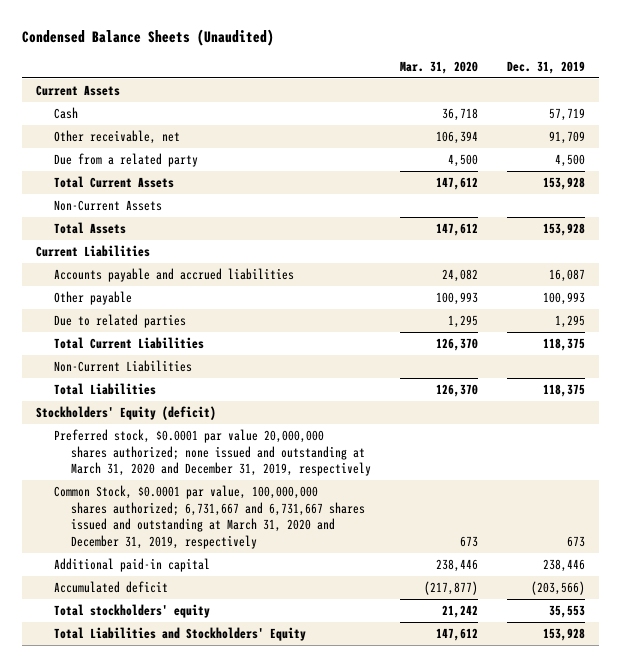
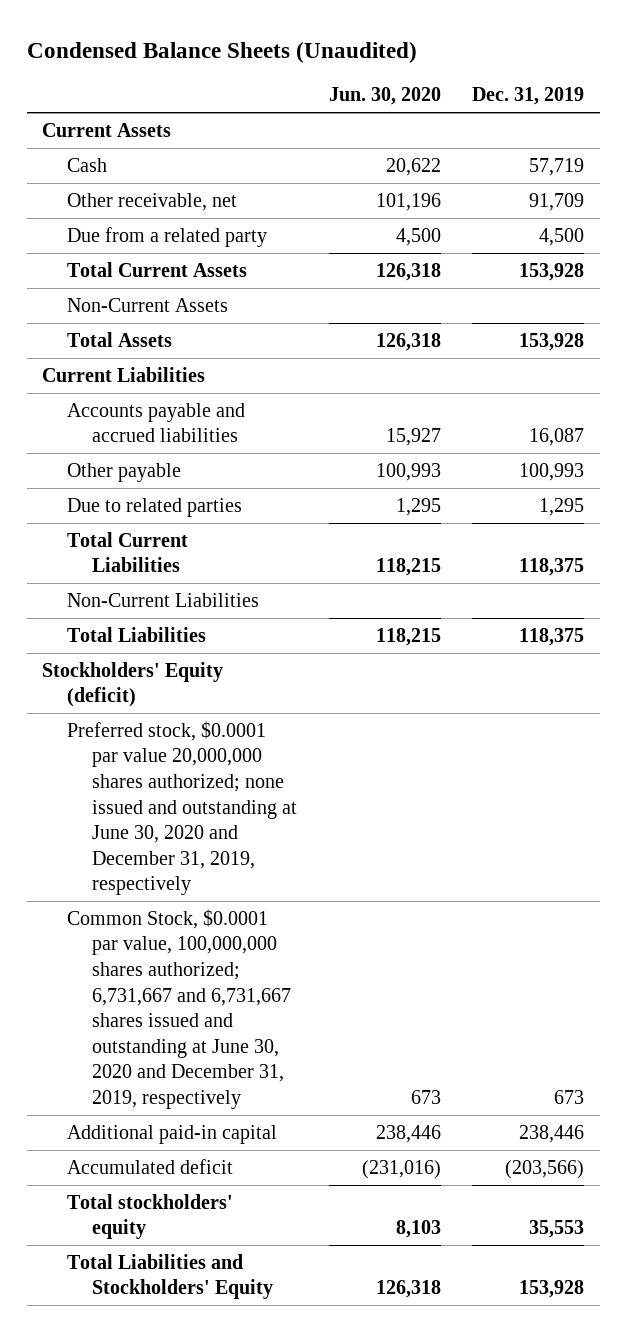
[399,60,478,74] Mar. 31, 2020 -> none
none -> [328,87,441,106] Jun. 30, 2020
[53,429,371,477] Preferred stock, $0.0001 par value 20,000,000 shares authorized; none issued and outstanding at March 31, 2020 and December 31, 2019, respectively -> [67,720,298,896] Preferred stock, $0.0001 par value 20,000,000 shares authorized; none issued and outstanding at June 30, 2020 and December 31, 2019, respectively
[53,485,365,549] Common Stock, $0.0001 par value, 100,000,000 shares authorized; 6,731,667 and 6,731,667 shares issued and outstanding at March 31, 2020 and December 31, 2019, respectively -> [67,908,292,1109] Common Stock, $0.0001 par value, 100,000,000 shares authorized; 6,731,667 and 6,731,667 shares issued and outstanding at June 30, 2020 and December 31, 2019, respectively

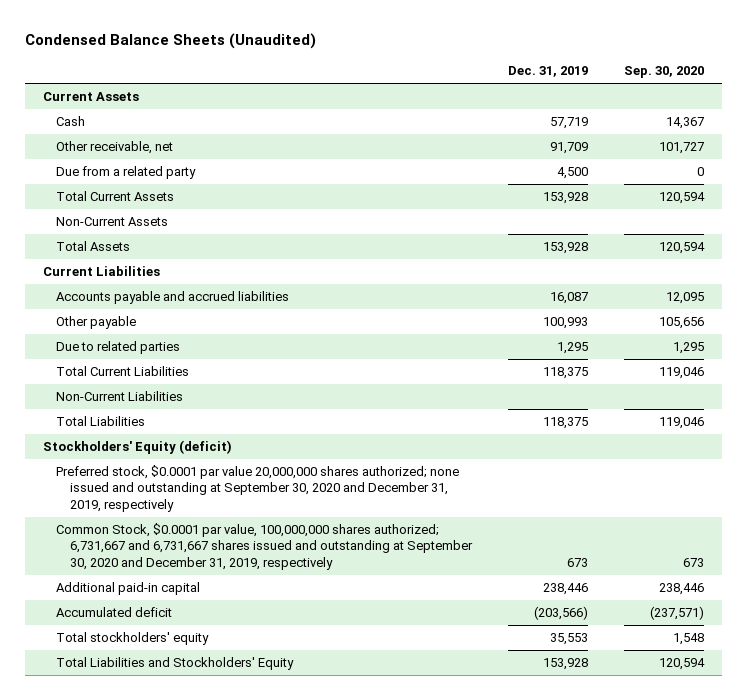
[328,87,441,106] Jun. 30, 2020 -> none
none -> [624,66,705,79] Sep. 30, 2020
[67,720,298,896] Preferred stock, $0.0001 par value 20,000,000 shares authorized; none issued and outstanding at June 30, 2020 and December 31, 2019, respectively -> [56,465,460,512] Preferred stock, $0.0001 par value 20,000,000 shares authorized; none issued and outstanding at September 30, 2020 and December 31, 2019, respectively
[67,908,292,1109] Common Stock, $0.0001 par value, 100,000,000 shares authorized; 6,731,667 and 6,731,667 shares issued and outstanding at June 30, 2020 and December 31, 2019, respectively -> [56,523,473,570] Common Stock, $0.0001 par value, 100,000,000 shares authorized; 6,731,667 and 6,731,667 shares issued and outstanding at September 30, 2020 and December 31, 2019, respectively

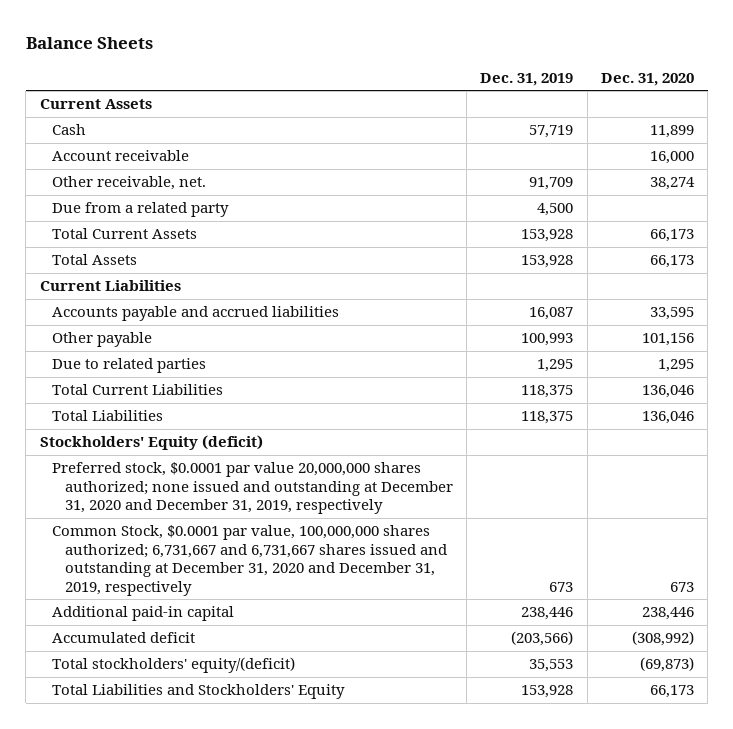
[24,33,316,50] Condensed Balance Sheets (Unaudited) -> [25,37,153,50] Balance Sheets
[624,66,705,79] Sep. 30, 2020 -> none
none -> [600,72,694,86] Dec. 31, 2020
none -> [52,150,190,162] Account receivable
[56,141,174,155] Other receivable, net -> [52,176,207,191] Other receivable, net.
[56,217,169,227] Non-Current Assets -> none
[56,391,184,402] Non-Current Liabilities -> none
[56,465,460,512] Preferred stock, $0.0001 par value 20,000,000 shares authorized; none issued and outstanding at September 30, 2020 and December 31, 2019, respectively -> [52,462,453,515] Preferred stock, $0.0001 par value 20,000,000 shares authorized; none issued and outstanding at December 31, 2020 and December 31, 2019, respectively
[56,523,473,570] Common Stock, $0.0001 par value, 100,000,000 shares authorized; 6,731,667 and 6,731,667 shares issued and outstanding at September 30, 2020 and December 31, 2019, respectively -> [52,525,447,596] Common Stock, $0.0001 par value, 100,000,000 shares authorized; 6,731,667 and 6,731,667 shares issued and outstanding at December 31, 2020 and December 31, 2019, respectively
[56,632,210,646] Total stockholders' equity -> [52,657,296,674] Total stockholders' equity/(deficit)

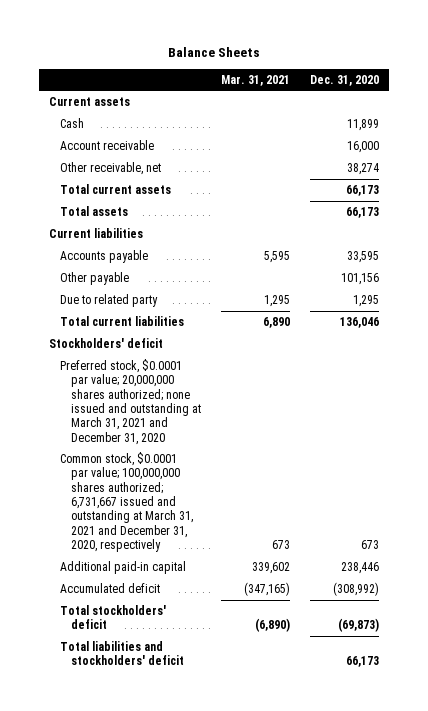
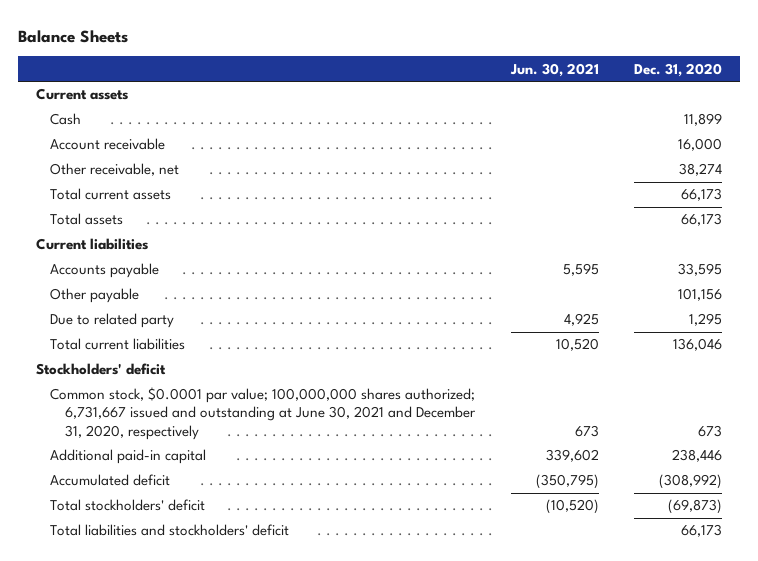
[220,74,290,86] Mar. 31, 2021 -> none
none -> [509,62,599,77] Jun. 30, 2021
[59,358,201,445] Preferred stock, $0.0001 par value; 20,000,000 shares authorized; none issued and outstanding at March 31, 2021 and December 31, 2020 -> none
[59,451,193,552] Common stock, $0.0001 par value; 100,000,000 shares authorized; 6,731,667 issued and outstanding at March 31, 2021 and December 31, 2020, respectively -> [50,387,476,440] Common stock, $0.0001 par value; 100,000,000 shares authorized; 6,731,667 issued and outstanding at June 30, 2021 and December 31, 2020, respectively

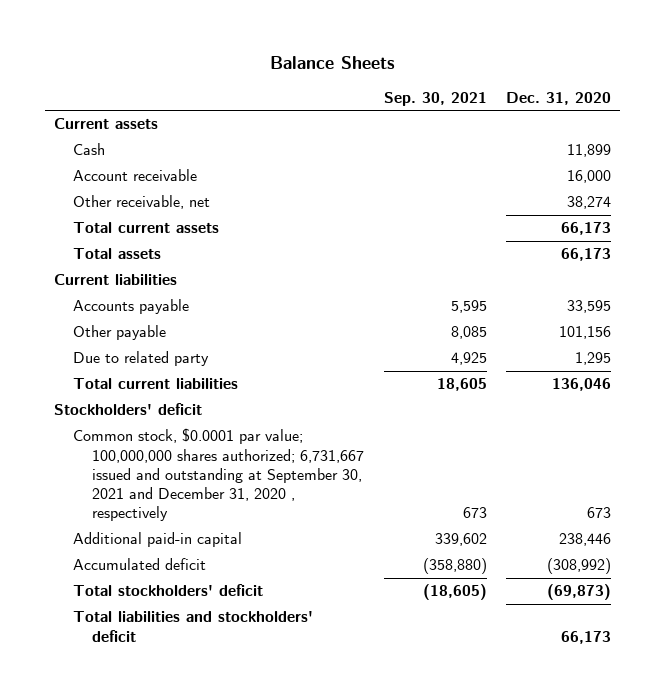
[509,62,599,77] Jun. 30, 2021 -> none
none -> [383,92,487,107] Sep. 30, 2021
[50,387,476,440] Common stock, $0.0001 par value; 100,000,000 shares authorized; 6,731,667 issued and outstanding at June 30, 2021 and December 31, 2020, respectively -> [73,428,365,522] Common stock, $0.0001 par value; 100,000,000 shares authorized; 6,731,667 issued and outstanding at September 30, 2021 and December 31, 2020 , respectively

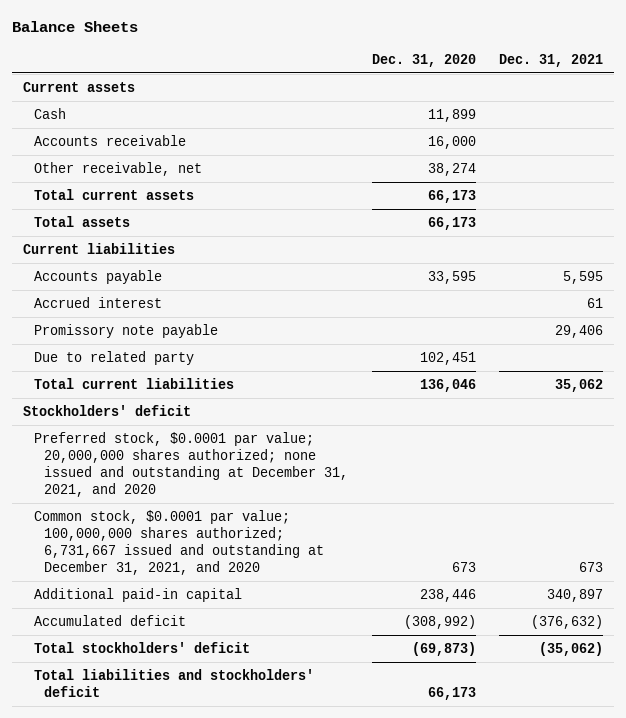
[383,92,487,107] Sep. 30, 2021 -> none
none -> [498,53,603,67] Dec. 31, 2021
[73,169,198,182] Account receivable -> [33,134,186,146] Accounts receivable
[73,325,167,341] Other payable -> none
none -> [33,296,162,308] Accrued interest
none -> [33,323,218,338] Promissory note payable
[574,352,611,366] 1,295 -> [419,351,476,365] 102,451
none -> [33,431,349,497] Preferred stock, $0.0001 par value; 20,000,000 shares authorized; none issued and outstanding at December 31, 2021, and 2020
[73,428,365,522] Common stock, $0.0001 par value; 100,000,000 shares authorized; 6,731,667 issued and outstanding at September 30, 2021 and December 31, 2020 , respectively -> [33,509,325,575] Common stock, $0.0001 par value; 100,000,000 shares authorized; 6,731,667 issued and outstanding at December 31, 2021, and 2020

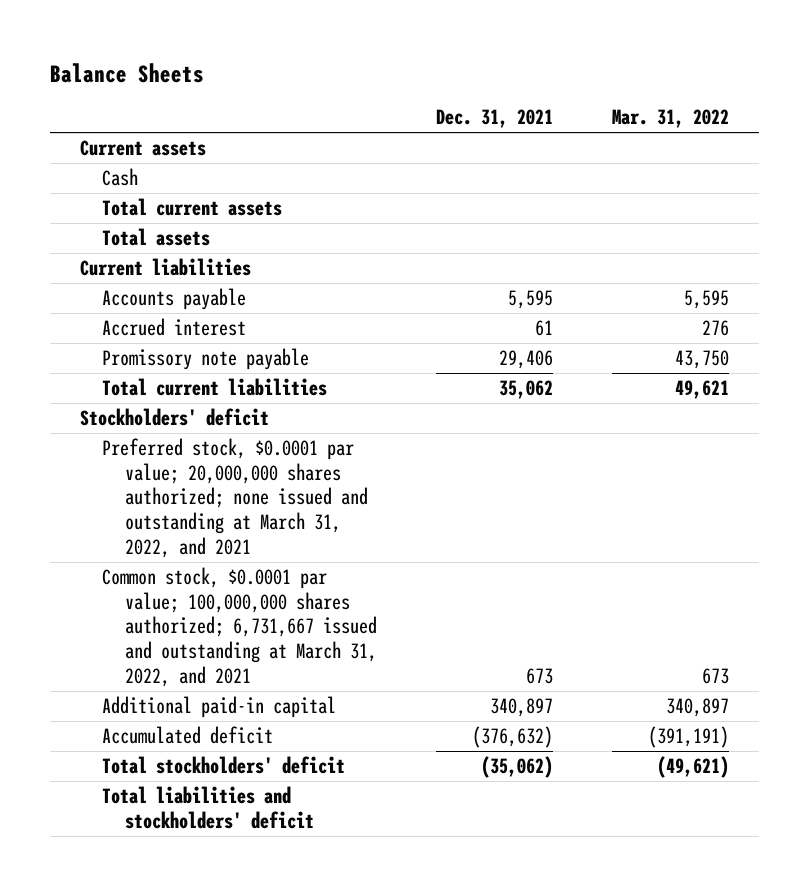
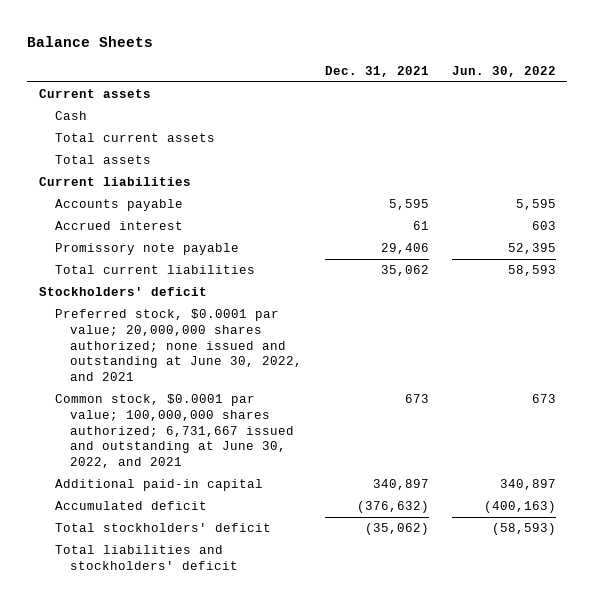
[612,109,730,129] Mar. 31, 2022 -> none
none -> [452,65,557,77] Jun. 30, 2022
[102,438,368,558] Preferred stock, $0.0001 par value; 20,000,000 shares authorized; none issued and outstanding at March 31, 2022, and 2021 -> [54,309,303,381] Preferred stock, $0.0001 par value; 20,000,000 shares authorized; none issued and outstanding at June 30, 2022, and 2021
[102,567,377,687] Common stock, $0.0001 par value; 100,000,000 shares authorized; 6,731,667 issued and outstanding at March 31, 2022, and 2021 -> [54,394,295,468] Common stock, $0.0001 par value; 100,000,000 shares authorized; 6,731,667 issued and outstanding at June 30, 2022, and 2021

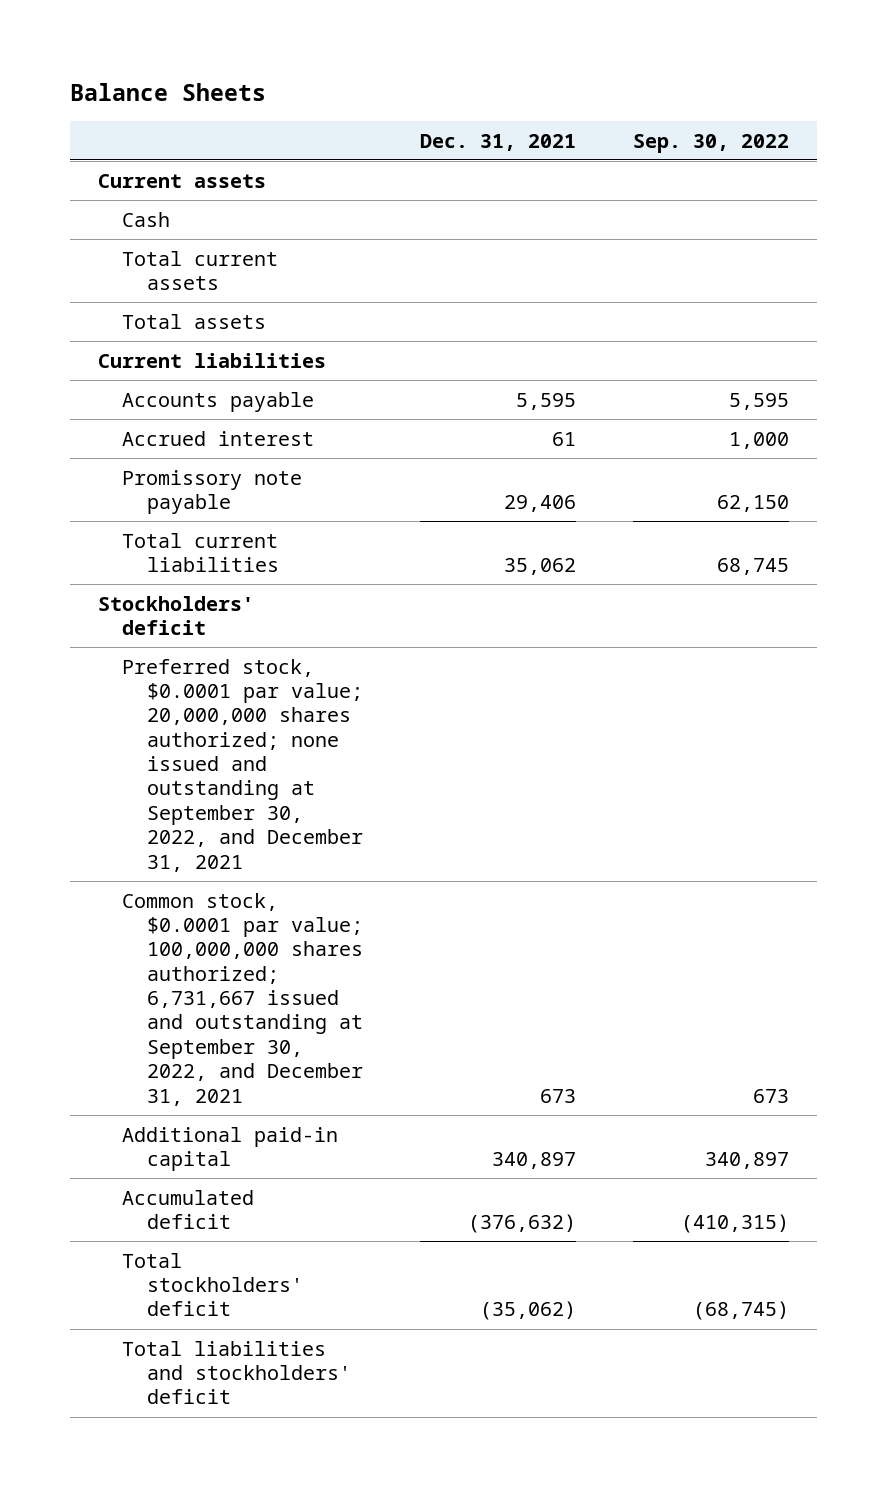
[452,65,557,77] Jun. 30, 2022 -> none
none -> [632,133,789,153] Sep. 30, 2022
[54,309,303,381] Preferred stock, $0.0001 par value; 20,000,000 shares authorized; none issued and outstanding at June 30, 2022, and 2021 -> [122,658,363,872] Preferred stock, $0.0001 par value; 20,000,000 shares authorized; none issued and outstanding at September 30, 2022, and December 31, 2021
[54,394,295,468] Common stock, $0.0001 par value; 100,000,000 shares authorized; 6,731,667 issued and outstanding at June 30, 2022, and 2021 -> [122,892,363,1106] Common stock, $0.0001 par value; 100,000,000 shares authorized; 6,731,667 issued and outstanding at September 30, 2022, and December 31, 2021

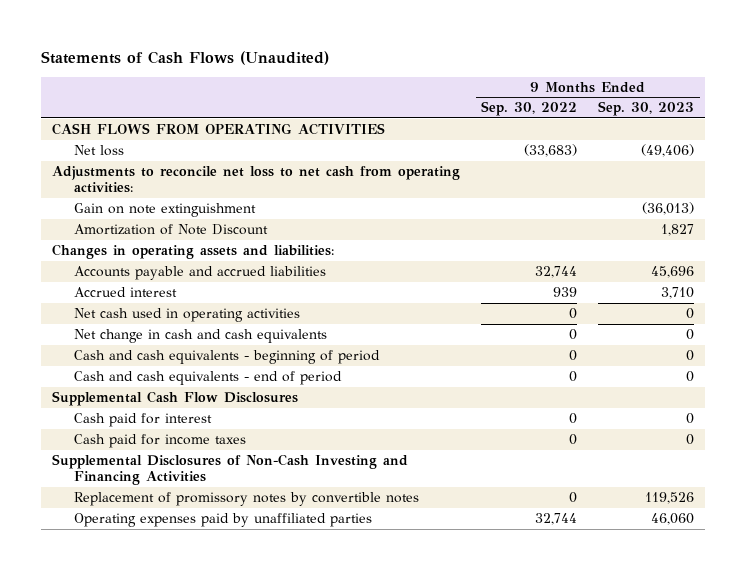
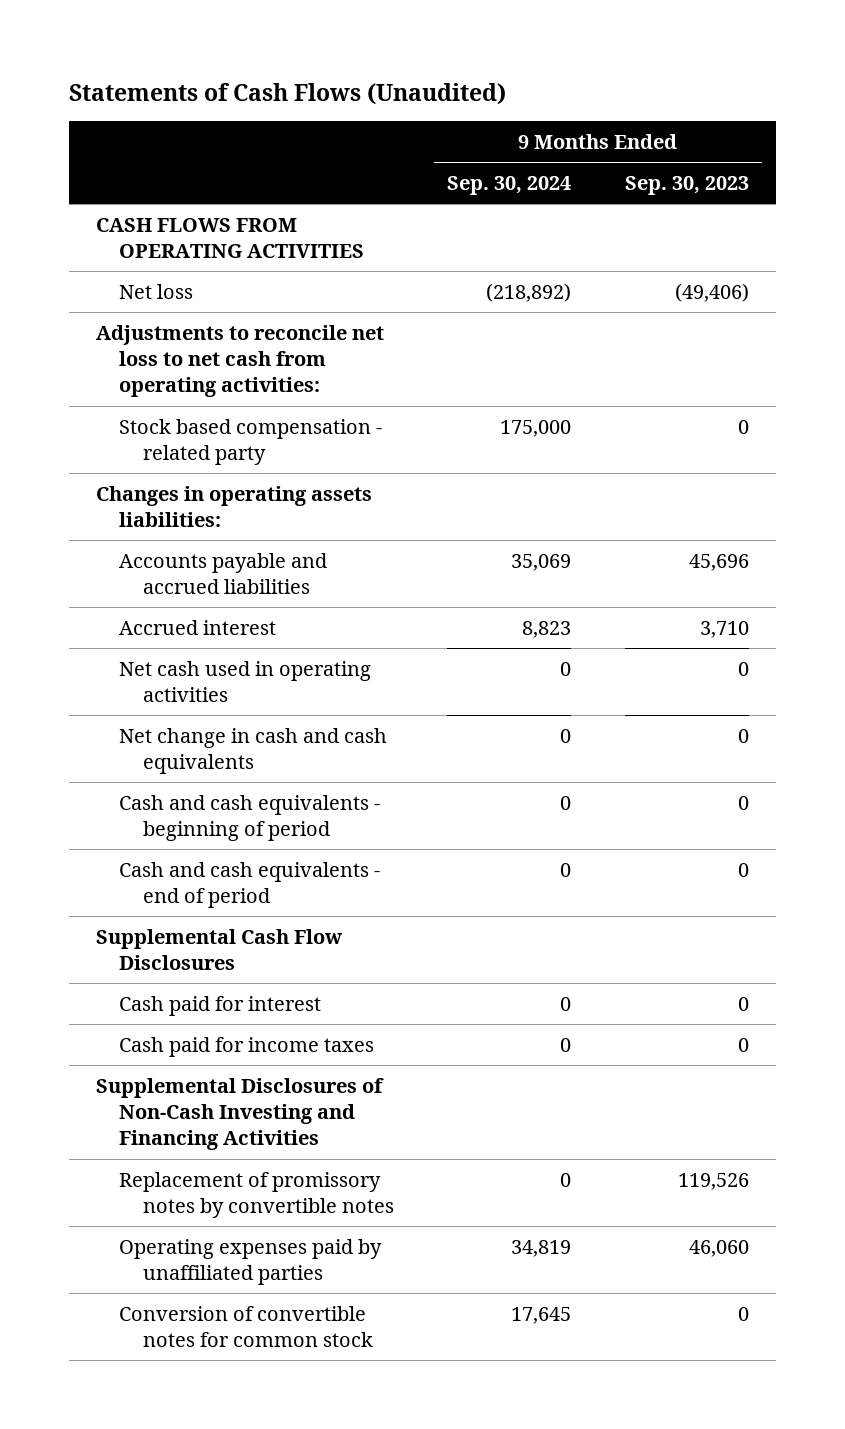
[481,101,578,117] Sep. 30, 2022 -> none
none -> [447,175,572,195] Sep. 30, 2024
[73,203,256,218] Gain on note extinguishment -> none
[73,224,268,236] Amortization of Note Discount -> none
none -> [119,418,383,466] Stock based compensation - related party
[51,244,334,260] Changes in operating assets and liabilities: -> [96,485,373,528] Changes in operating assets liabilities:
none -> [119,1305,373,1348] Conversion of convertible notes for common stock

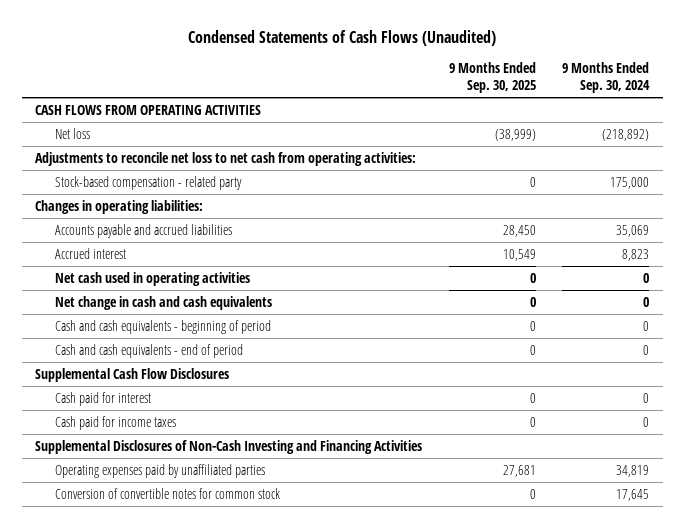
[69,82,507,105] Statements of Cash Flows (Unaudited) -> [188,29,497,46] Condensed Statements of Cash Flows (Unaudited)
[624,175,749,195] Sep. 30, 2023 -> none
none -> [448,62,536,94] 9 Months Ended Sep. 30, 2025
[119,418,383,466] Stock based compensation - related party -> [54,175,242,190] Stock-based compensation - related party
[96,485,373,528] Changes in operating assets liabilities: -> [34,199,203,214] Changes in operating liabilities:
[119,1171,394,1219] Replacement of promissory notes by convertible notes -> none

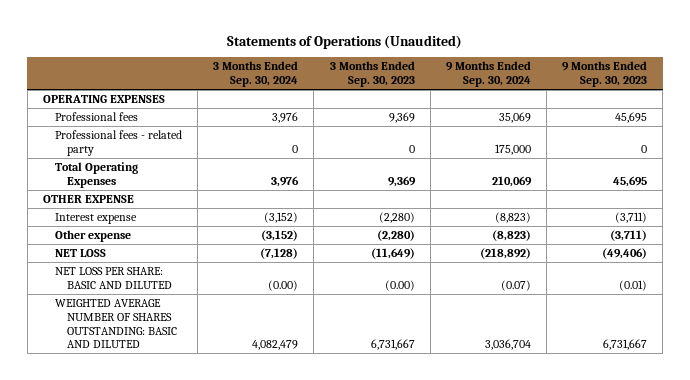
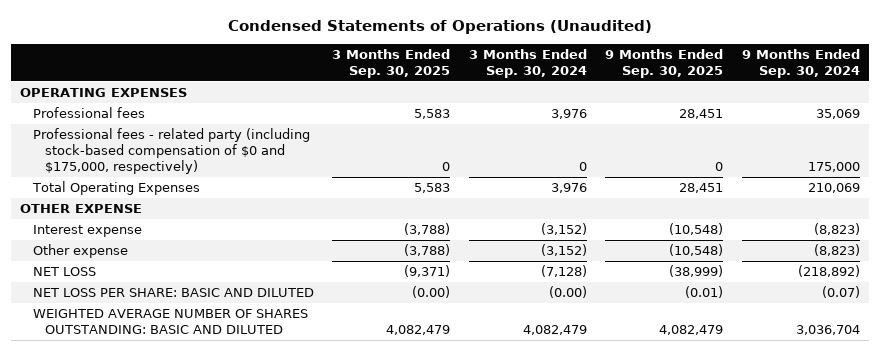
[227,34,463,49] Statements of Operations (Unaudited) -> [227,19,652,34] Condensed Statements of Operations (Unaudited)
[329,61,415,88] 3 Months Ended Sep. 30, 2023 -> none
[562,61,648,88] 9 Months Ended Sep. 30, 2023 -> none
none -> [332,48,451,78] 3 Months Ended Sep. 30, 2025
none -> [605,48,724,78] 9 Months Ended Sep. 30, 2025
[55,130,183,156] Professional fees - related party -> [32,128,310,175] Professional fees - related party (including stock-based compensation of $0 and $175,000, respectively)

